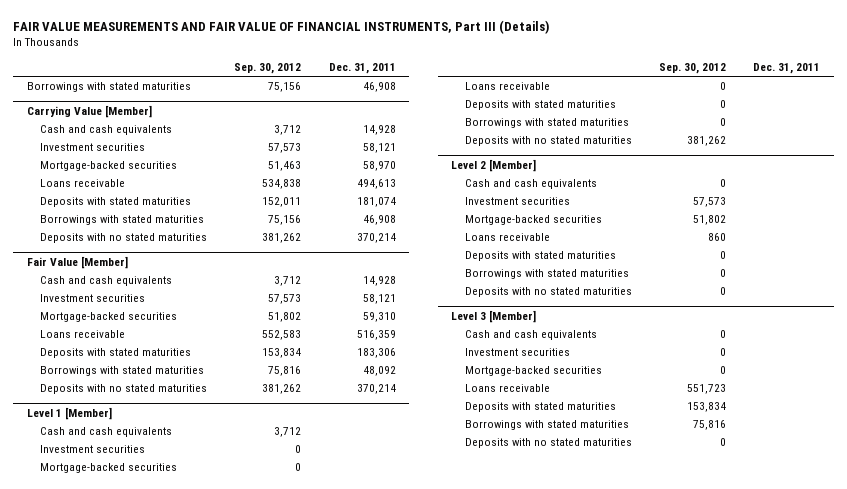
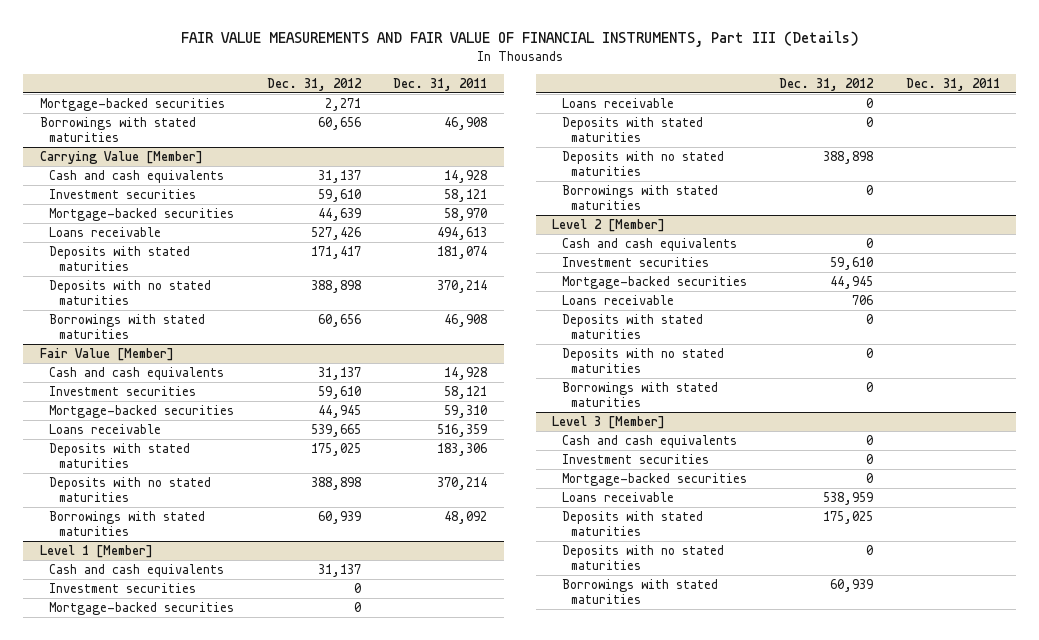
[234,62,302,74] Sep. 30, 2012 -> none
none -> [266,77,362,91] Dec. 31, 2012
none -> [39,97,225,111] Mortgage-backed securities
[39,215,204,226] Borrowings with stated maturities -> [49,313,206,340] Borrowings with stated maturities
[39,366,204,377] Borrowings with stated maturities -> [49,510,206,537] Borrowings with stated maturities
[464,118,629,129] Borrowings with stated maturities -> [561,184,718,211] Borrowings with stated maturities
[464,269,629,280] Borrowings with stated maturities -> [561,381,718,408] Borrowings with stated maturities
[464,420,629,431] Borrowings with stated maturities -> [561,578,718,605] Borrowings with stated maturities

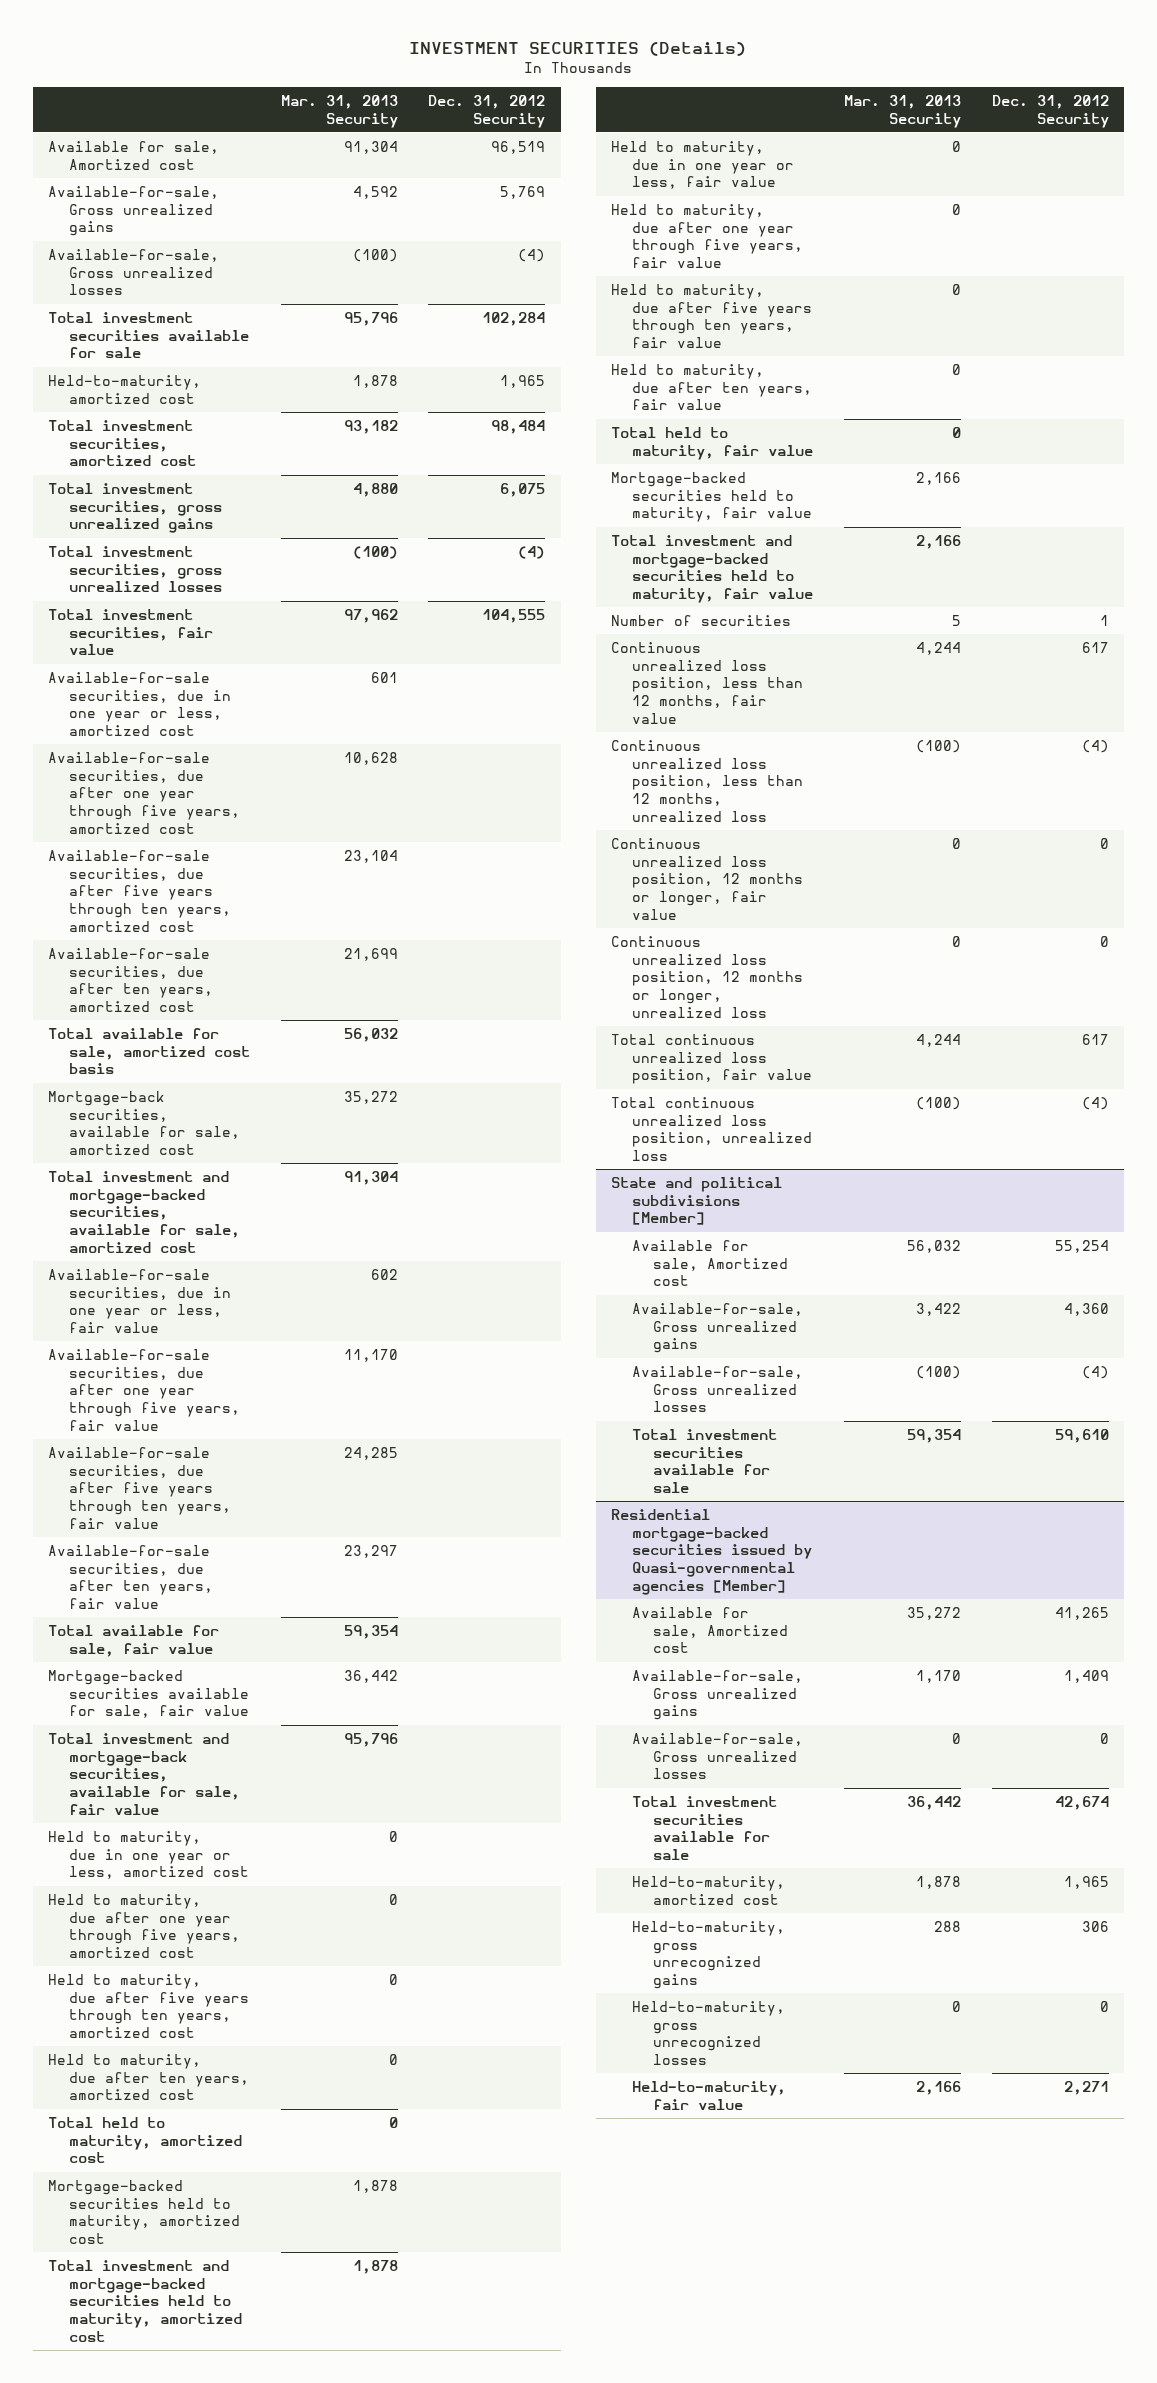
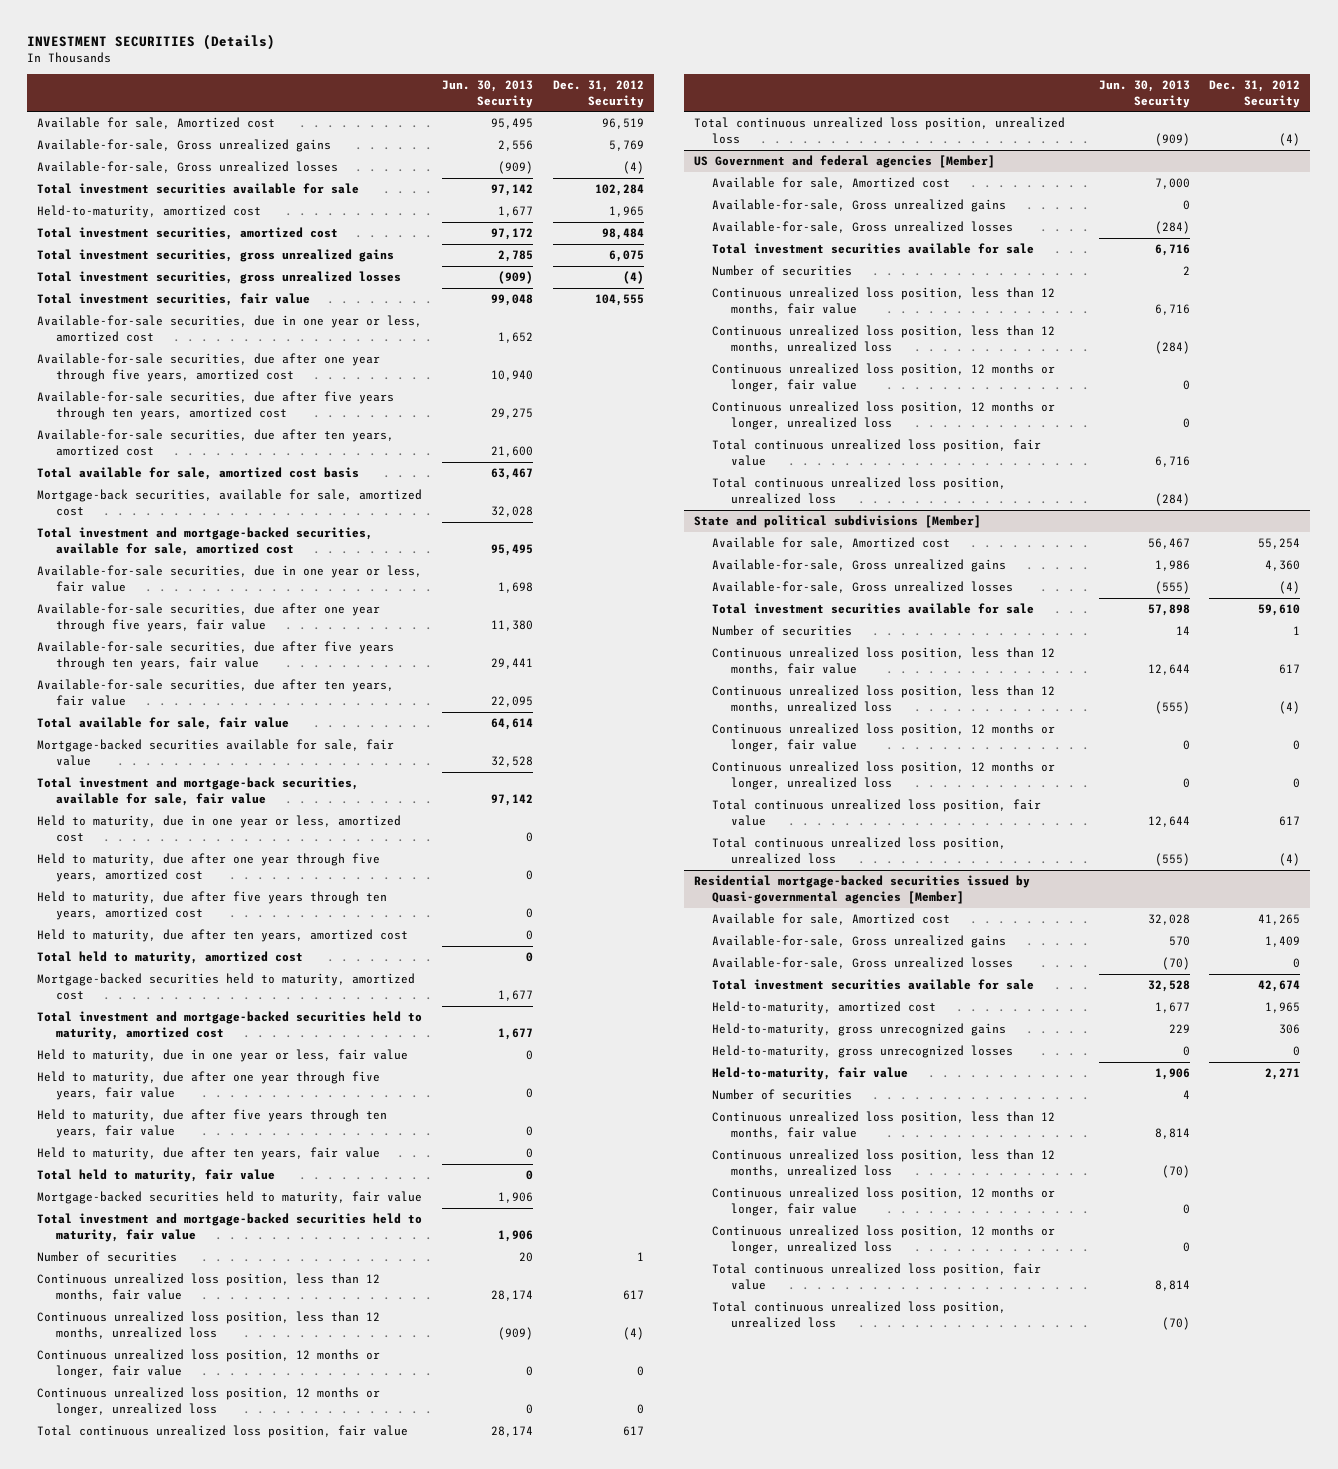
[280,94,398,128] Mar. 31, 2013 Security -> none
none -> [442,80,534,108] Jun. 30, 2013 Security
none -> [693,155,995,169] US Government and federal agencies [Member]
none -> [712,177,951,190] Available for sale, Amortized cost
none -> [712,199,1007,213] Available-for-sale, Gross unrealized gains
none -> [712,221,1014,234] Available-for-sale, Gross unrealized losses
none -> [712,243,1035,255] Total investment securities available for sale
none -> [712,265,853,277] Number of securities
none -> [712,287,1056,315] Continuous unrealized loss position, less than 12 months, fair value
none -> [712,325,1056,353] Continuous unrealized loss position, less than 12 months, unrealized loss
none -> [712,363,1056,392] Continuous unrealized loss position, 12 months or longer, fair value
none -> [712,401,1056,430] Continuous unrealized loss position, 12 months or longer, unrealized loss
none -> [712,439,1042,466] Total continuous unrealized loss position, fair value
none -> [712,477,1007,504] Total continuous unrealized loss position, unrealized loss
none -> [712,625,853,637] Number of securities
none -> [712,647,1056,675] Continuous unrealized loss position, less than 12 months, fair value
none -> [712,685,1056,713] Continuous unrealized loss position, less than 12 months, unrealized loss
none -> [712,723,1056,752] Continuous unrealized loss position, 12 months or longer, fair value
none -> [712,761,1056,790] Continuous unrealized loss position, 12 months or longer, unrealized loss
none -> [712,799,1042,826] Total continuous unrealized loss position, fair value
none -> [712,837,1007,864] Total continuous unrealized loss position, unrealized loss
none -> [712,1089,853,1101] Number of securities
none -> [712,1111,1056,1139] Continuous unrealized loss position, less than 12 months, fair value
none -> [712,1149,1056,1177] Continuous unrealized loss position, less than 12 months, unrealized loss
none -> [712,1187,1056,1216] Continuous unrealized loss position, 12 months or longer, fair value
none -> [712,1225,1056,1254] Continuous unrealized loss position, 12 months or longer, unrealized loss
none -> [712,1263,1042,1290] Total continuous unrealized loss position, fair value
none -> [712,1301,1007,1328] Total continuous unrealized loss position, unrealized loss

